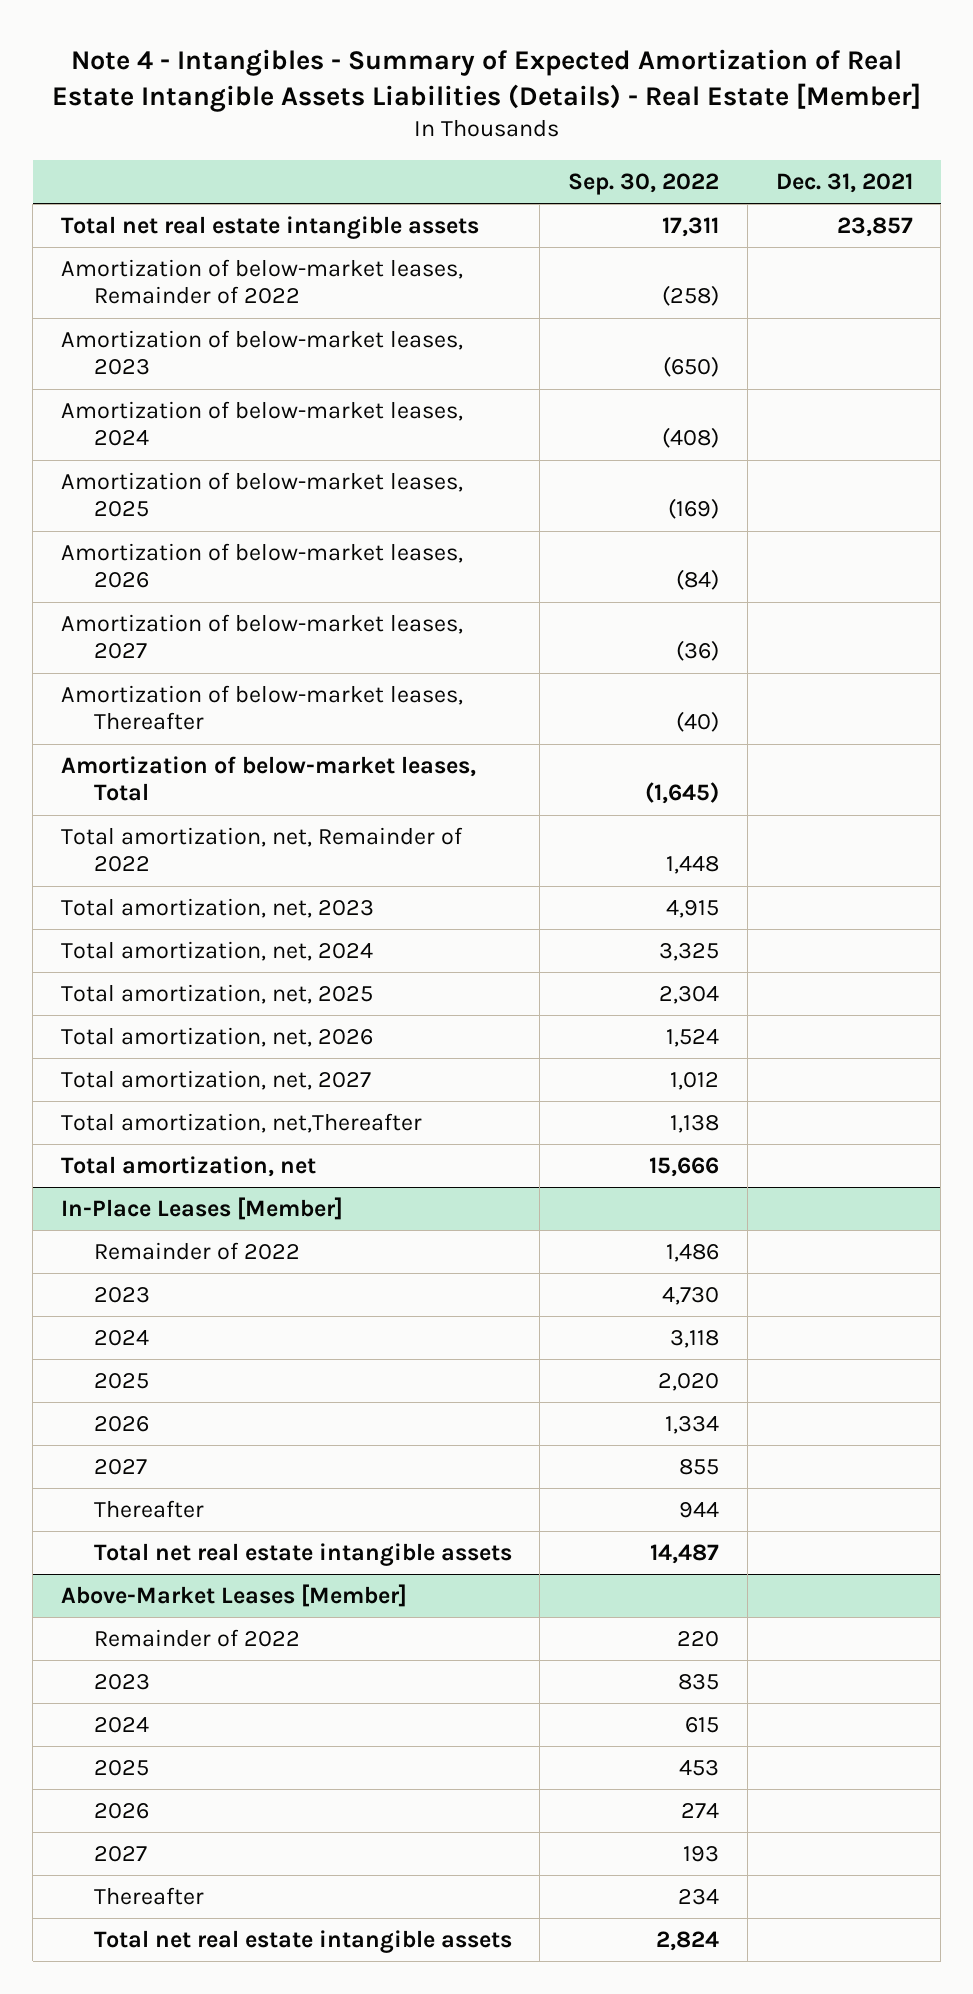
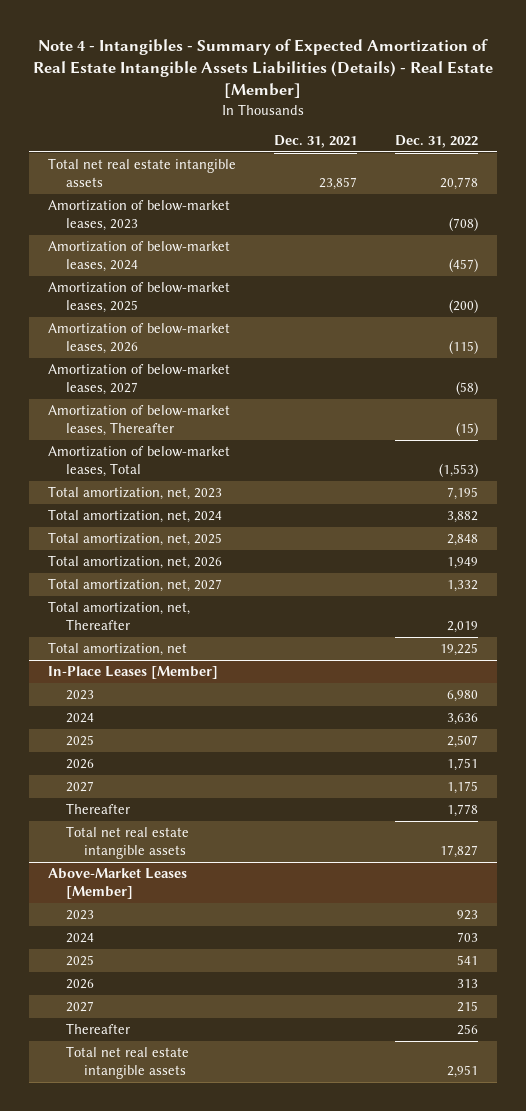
[568,172,720,195] Sep. 30, 2022 -> none
none -> [395,134,479,148] Dec. 31, 2022
[60,259,463,305] Amortization of below-market leases, Remainder of 2022 -> none
[60,827,463,873] Total amortization, net, Remainder of 2022 -> none
[60,1113,422,1134] Total amortization, net,Thereafter -> [47,601,190,631] Total amortization, net, Thereafter
[93,1242,300,1261] Remainder of 2022 -> none
[93,1629,300,1648] Remainder of 2022 -> none

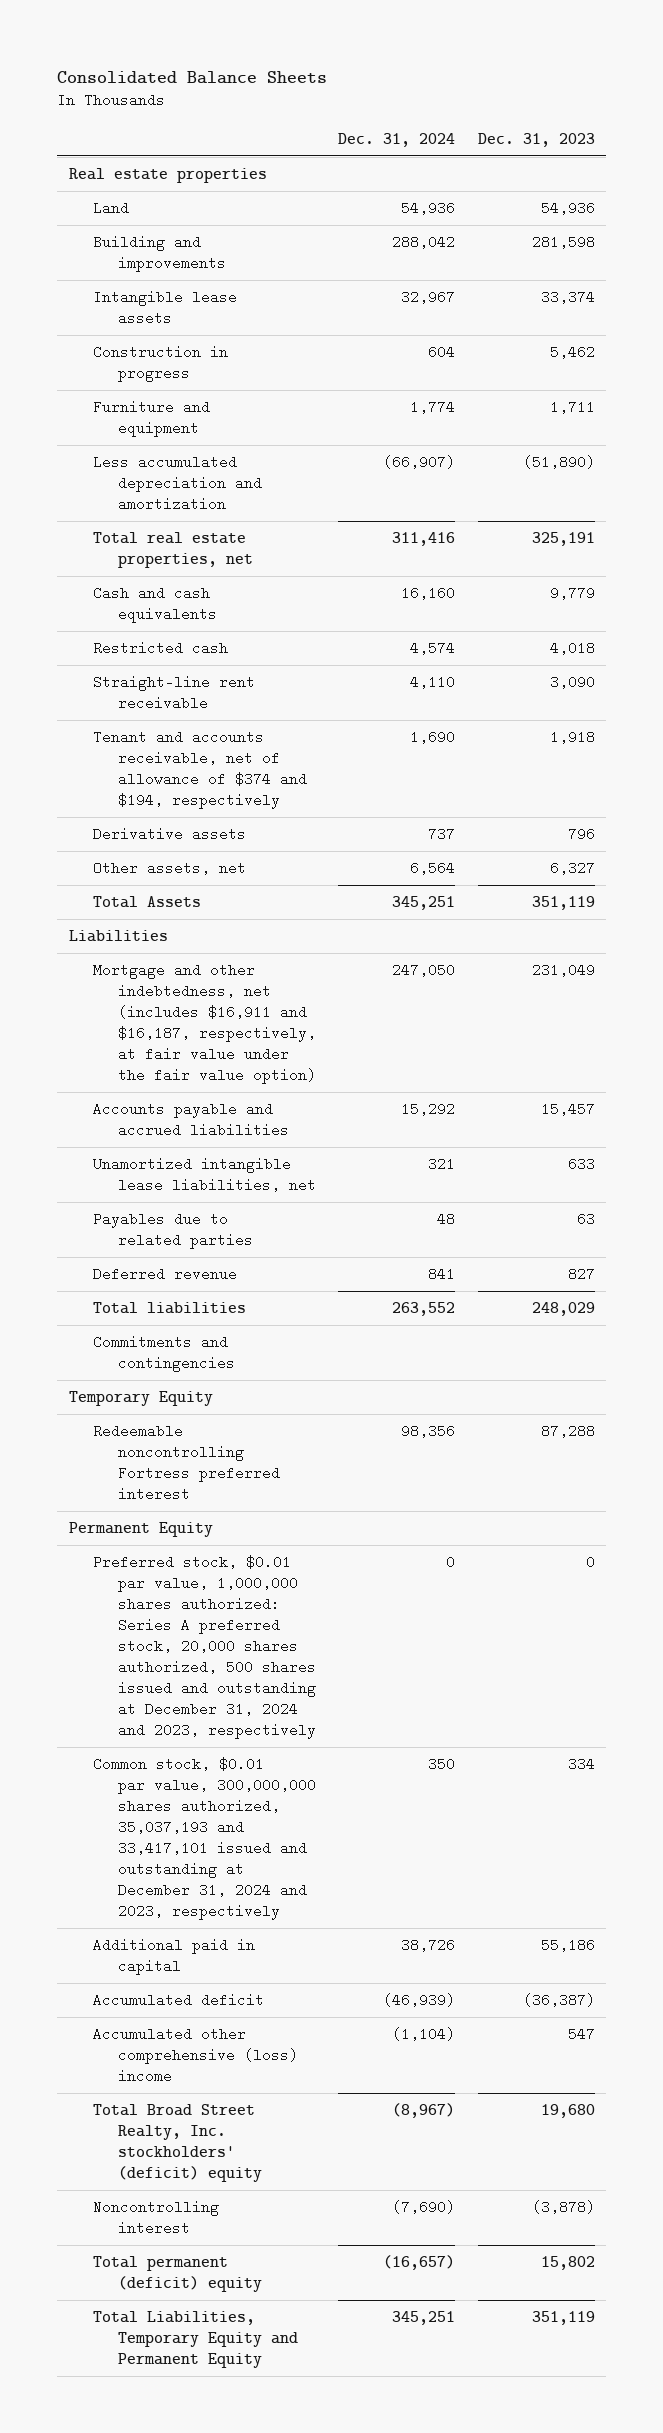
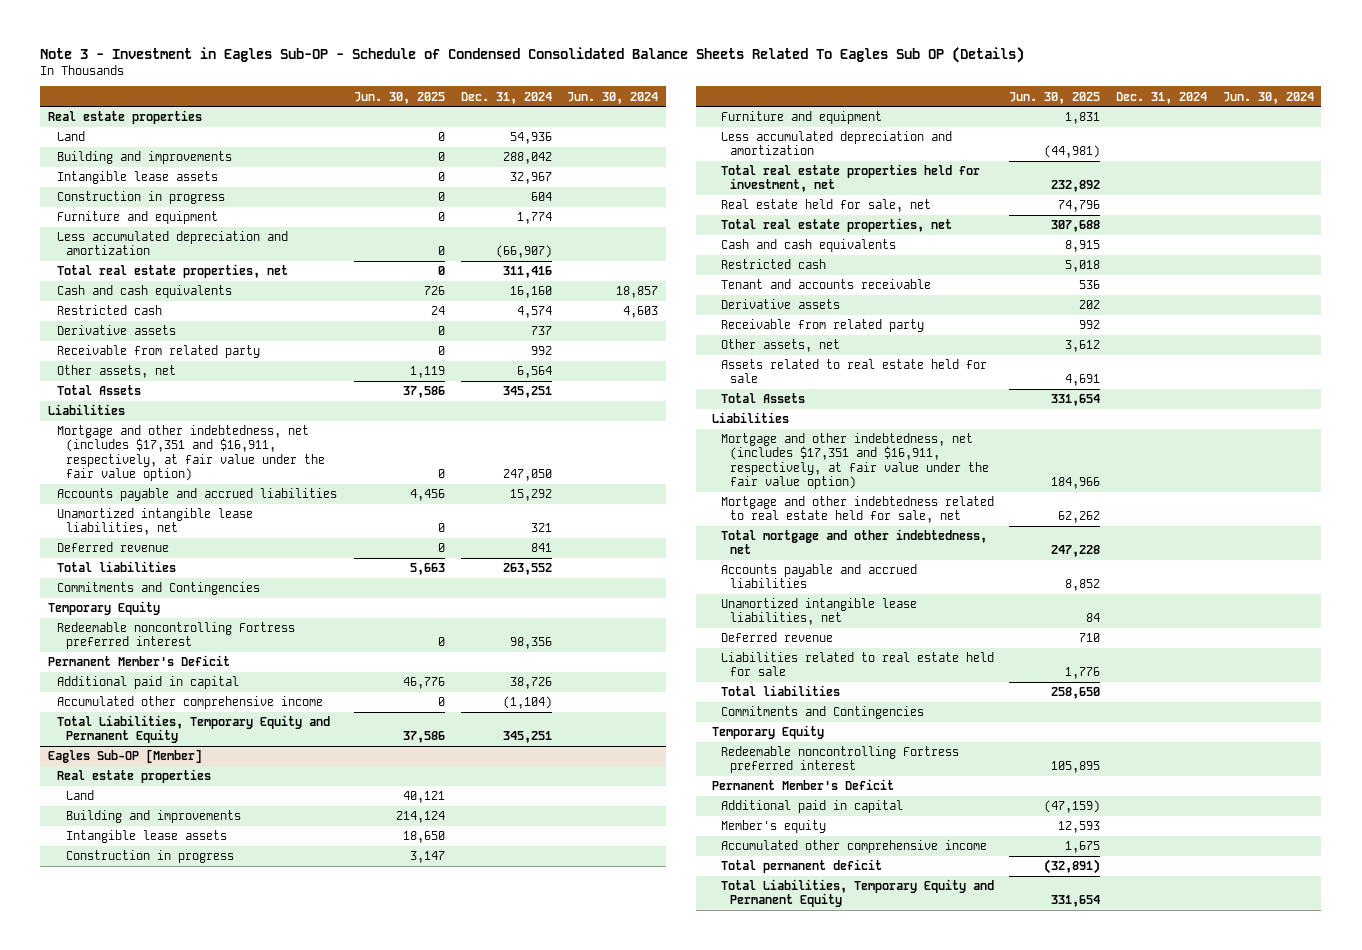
[57,71,328,85] Consolidated Balance Sheets -> [40,46,1025,63] Note 3 - Investment in Eagles Sub-OP - Schedule of Condensed Consolidated Balance Sheets Related To Eagles Sub OP (Details)
[477,132,595,147] Dec. 31, 2023 -> none
none -> [354,91,446,104] Jun. 30, 2025
none -> [567,91,659,104] Jun. 30, 2024
[93,674,256,710] Straight-line rent receivable -> none
[93,729,308,810] Tenant and accounts receivable, net of allowance of $374 and $194, respectively -> none
none -> [56,345,260,359] Receivable from related party
[93,962,317,1085] Mortgage and other indebtedness, net (includes $16,911 and $16,187, respectively, at fair value under the fair value option) -> [56,425,325,482] Mortgage and other indebtedness, net (includes $17,351 and $16,911, respectively, at fair value under the fair value option)
[93,1211,254,1249] Payables due to related parties -> none
[93,1334,236,1372] Commitments and contingencies -> [56,582,260,596] Commitments and Contingencies
[93,1554,317,1740] Preferred stock, $0.01 par value, 1,000,000 shares authorized: Series A preferred stock, 20,000 shares authorized, 500 shares issued and outstanding at December 31, 2024 and 2023, respectively -> none
[93,1756,317,1921] Common stock, $0.01 par value, 300,000,000 shares authorized, 35,037,193 and 33,417,101 issued and outstanding at December 31, 2024 and 2023, respectively -> none
[68,1521,213,1537] Permanent Equity -> [48,655,231,667] Permanent Member's Deficit
[93,1992,265,2007] Accumulated deficit -> none
[93,2103,263,2183] Total Broad Street Realty, Inc. stockholders' (deficit) equity -> none
[93,2199,220,2235] Noncontrolling interest -> none
[93,2255,263,2292] Total permanent (deficit) equity -> none
[93,2026,299,2083] Accumulated other comprehensive (loss) income -> [56,696,323,710] Accumulated other comprehensive income
none -> [48,749,203,764] Eagles Sub-OP [Member]
none -> [56,769,211,784] Real estate properties
none -> [65,790,94,801] Land
none -> [65,810,241,824] Building and improvements
none -> [65,830,227,844] Intangible lease assets
none -> [65,850,234,864] Construction in progress
none -> [720,111,882,125] Furniture and equipment
none -> [720,131,952,156] Less accumulated depreciation and amortization
none -> [720,164,980,193] Total real estate properties held for investment, net
none -> [720,199,931,213] Real estate held for sale, net
none -> [720,218,952,233] Total real estate properties, net
none -> [720,239,896,253] Cash and cash equivalents
none -> [720,259,826,270] Restricted cash
none -> [720,279,931,290] Tenant and accounts receivable
none -> [720,299,840,310] Derivative assets
none -> [720,319,924,333] Receivable from related party
none -> [720,339,840,353] Other assets, net
none -> [720,359,987,384] Assets related to real estate held for sale
none -> [720,393,805,404] Total Assets
none -> [712,412,790,424] Liabilities
none -> [720,433,989,490] Mortgage and other indebtedness, net (includes $17,351 and $16,911, respectively, at fair value under the fair value option)
none -> [720,496,994,524] Mortgage and other indebtedness related to real estate held for sale, net
none -> [720,529,987,555] Total mortgage and other indebtedness, net
none -> [720,564,917,589] Accounts payable and accrued liabilities
none -> [720,598,917,626] Unamortized intangible lease liabilities, net
none -> [720,632,833,643] Deferred revenue
none -> [720,652,994,677] Liabilities related to real estate held for sale
none -> [720,685,840,697] Total liabilities
none -> [720,706,924,720] Commitments and Contingencies
none -> [712,725,825,740] Temporary Equity
none -> [720,746,959,774] Redeemable noncontrolling Fortress preferred interest
none -> [712,779,895,791] Permanent Member's Deficit
none -> [720,800,903,814] Additional paid in capital
none -> [720,820,826,834] Member's equity
none -> [720,840,987,854] Accumulated other comprehensive income
none -> [720,859,882,874] Total permanent deficit
none -> [720,879,994,908] Total Liabilities, Temporary Equity and Permanent Equity

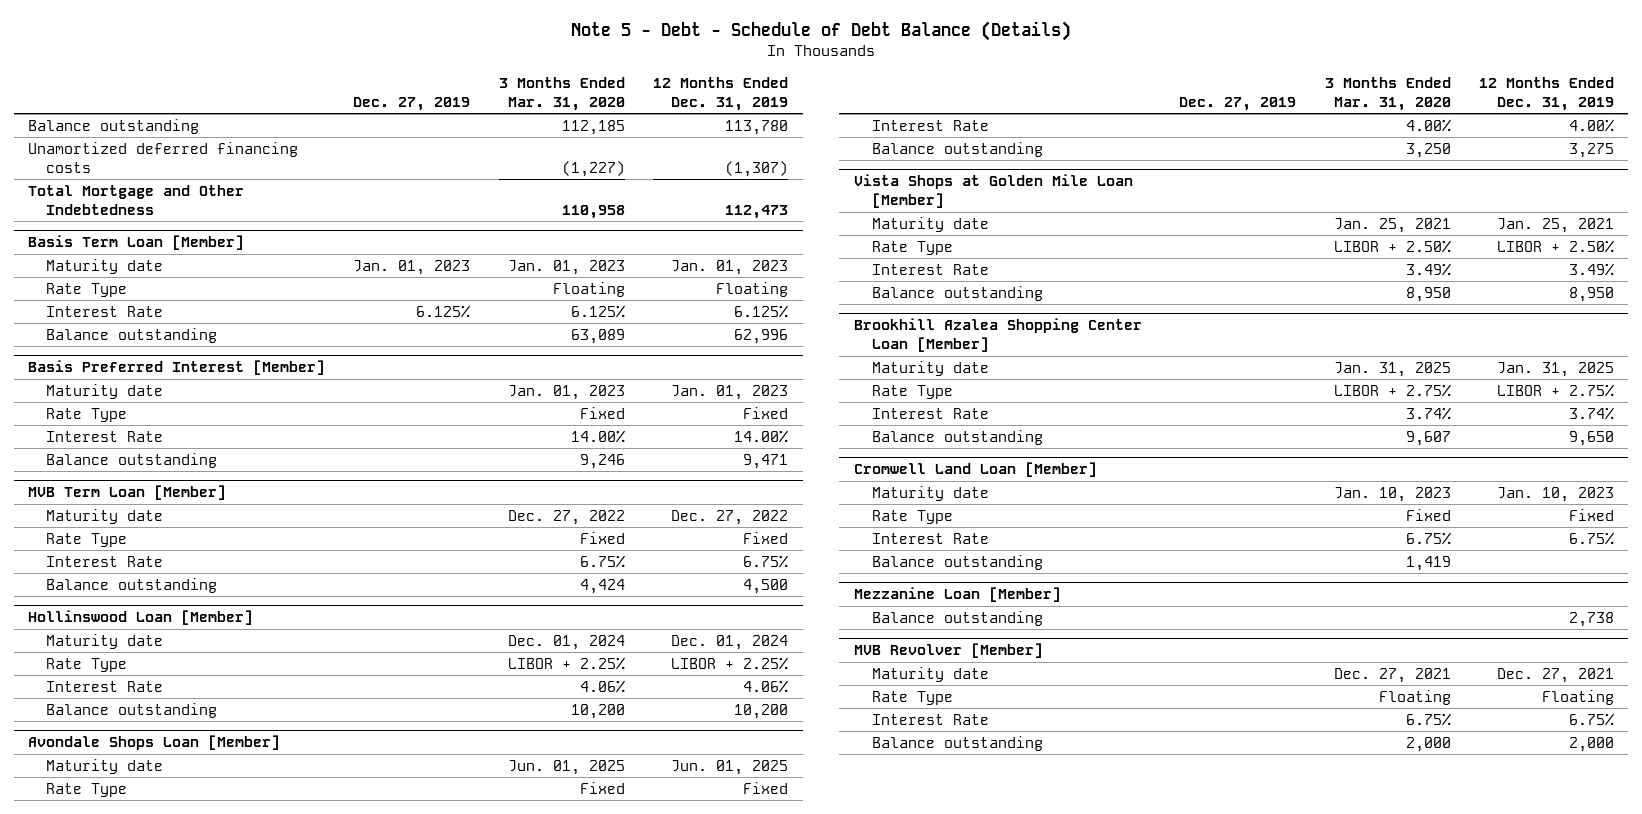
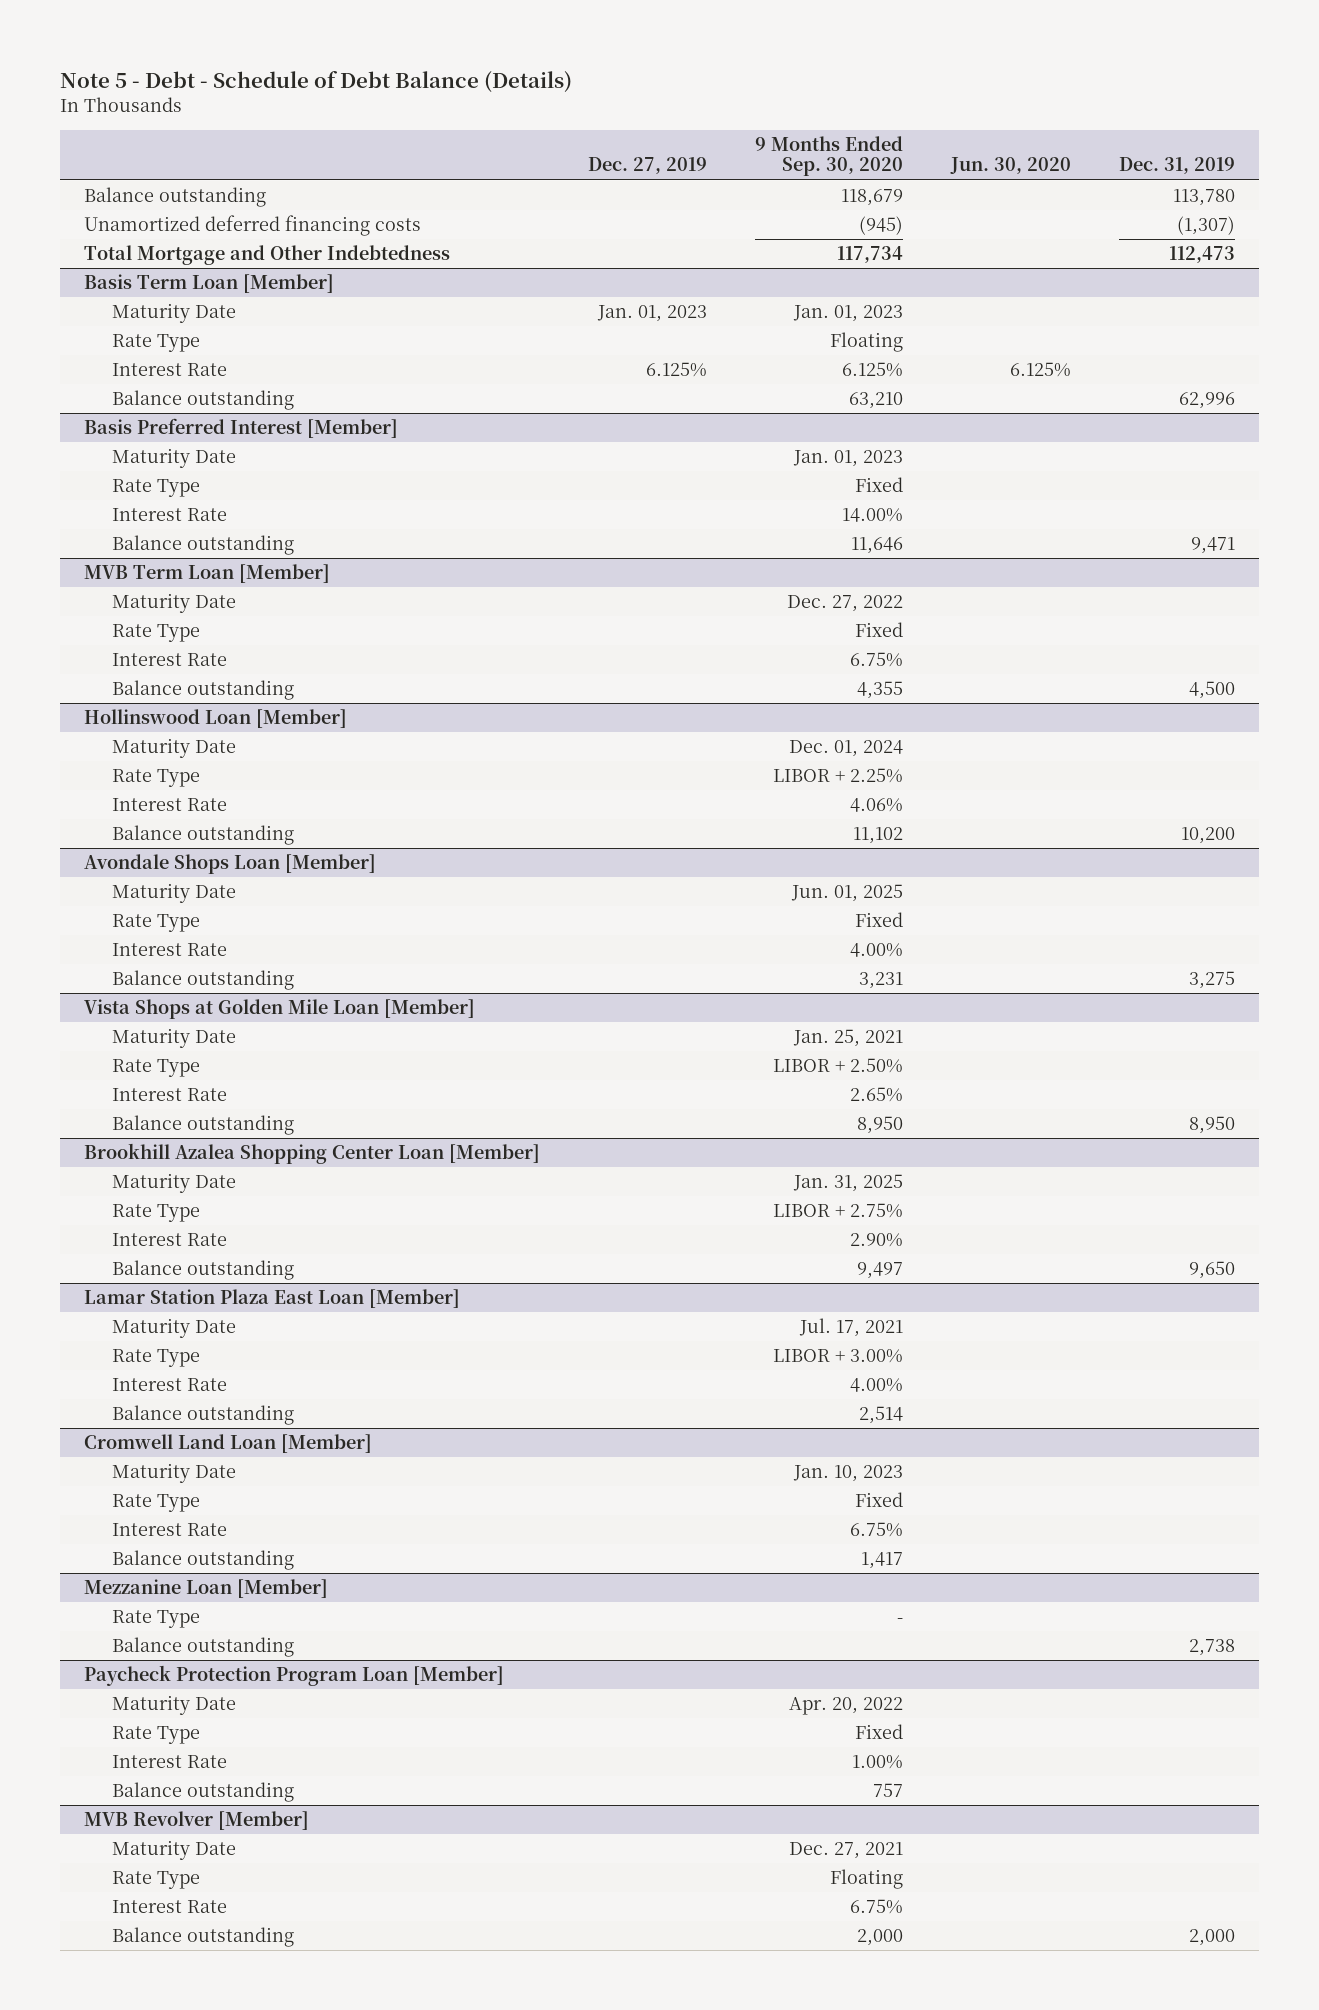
[498,76,625,111] 3 Months Ended Mar. 31, 2020 -> none
[653,76,789,111] 12 Months Ended Dec. 31, 2019 -> none
none -> [755,135,904,177] 9 Months Ended Sep. 30, 2020
none -> [950,157,1072,175] Jun. 30, 2020
none -> [1119,157,1236,175] Dec. 31, 2019
[45,258,163,274] Maturity date -> [112,303,237,324] Maturity Date
[45,383,163,399] Maturity date -> [112,448,237,469] Maturity Date
[45,508,163,524] Maturity date -> [112,593,237,614] Maturity Date
[45,633,163,649] Maturity date -> [112,738,237,759] Maturity Date
[45,758,163,774] Maturity date -> [112,883,237,904] Maturity Date
[871,216,989,232] Maturity date -> [112,1028,237,1049] Maturity Date
[871,360,989,376] Maturity date -> [112,1173,237,1194] Maturity Date
none -> [84,1289,461,1309] Lamar Station Plaza East Loan [Member]
none -> [112,1318,237,1339] Maturity Date
none -> [112,1349,201,1368] Rate Type
none -> [112,1378,228,1392] Interest Rate
none -> [112,1405,295,1426] Balance outstanding
[871,485,989,501] Maturity date -> [112,1463,237,1484] Maturity Date
none -> [112,1610,201,1629] Rate Type
none -> [84,1665,505,1687] Paycheck Protection Program Loan [Member]
none -> [112,1695,237,1716] Maturity Date
none -> [112,1726,201,1745] Rate Type
none -> [112,1755,228,1769] Interest Rate
none -> [112,1782,295,1803] Balance outstanding
[871,666,989,682] Maturity date -> [112,1840,237,1861] Maturity Date

